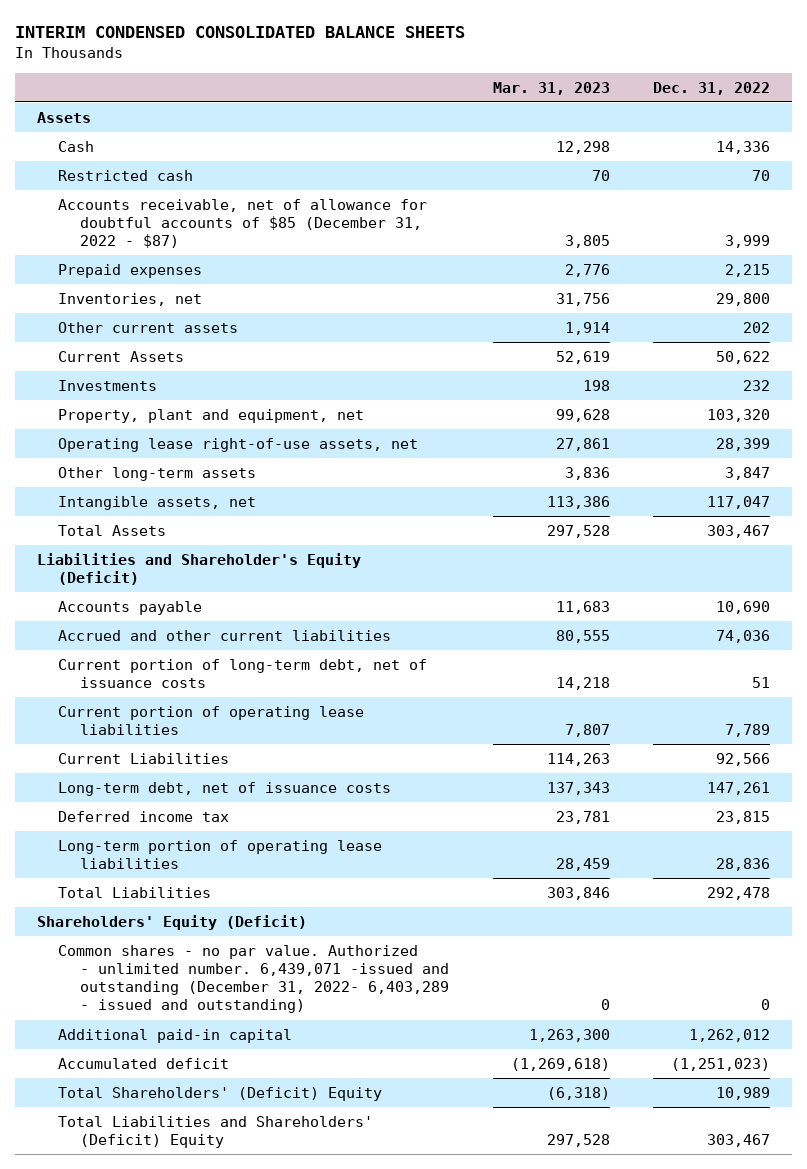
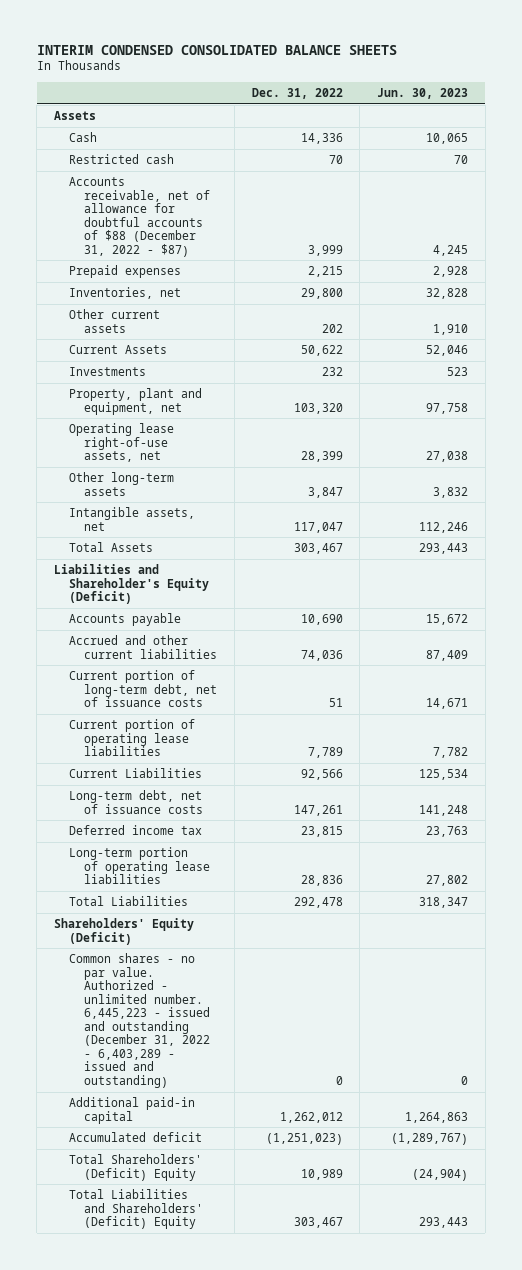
[492,81,610,95] Mar. 31, 2023 -> none
none -> [377,88,469,100] Jun. 30, 2023
[58,198,428,249] Accounts receivable, net of allowance for doubtful accounts of $85 (December 31, 2022 - $87) -> [69,177,211,257] Accounts receivable, net of allowance for doubtful accounts of $88 (December 31, 2022 - $87)
[58,944,450,1014] Common shares - no par value. Authorized - unlimited number. 6,439,071 -issued and outstanding (December 31, 2022- 6,403,289 - issued and outstanding) -> [69,953,211,1088] Common shares - no par value. Authorized - unlimited number. 6,445,223 - issued and outstanding (December 31, 2022 - 6,403,289 - issued and outstanding)

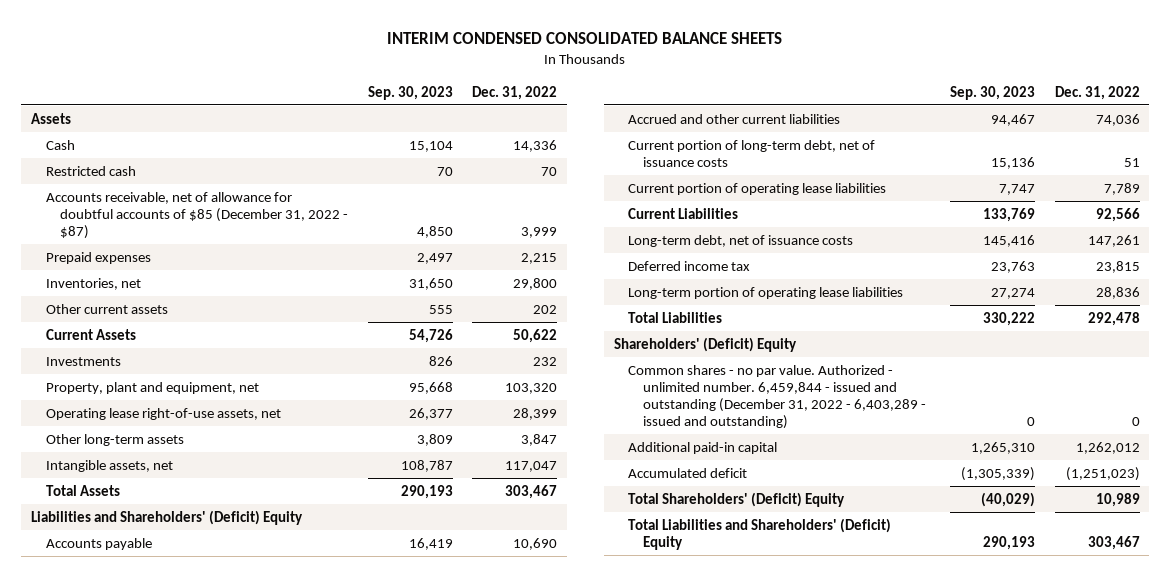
[377,88,469,100] Jun. 30, 2023 -> none
none -> [367,86,453,101] Sep. 30, 2023
[69,177,211,257] Accounts receivable, net of allowance for doubtful accounts of $88 (December 31, 2022 - $87) -> [45,191,349,240] Accounts receivable, net of allowance for doubtful accounts of $85 (December 31, 2022 - $87)
[53,564,210,605] Liabilities and Shareholder's Equity (Deficit) -> [30,509,303,525] Liabilities and Shareholders' (Deficit) Equity
[53,918,194,945] Shareholders' Equity (Deficit) -> [613,336,797,352] Shareholders' (Deficit) Equity
[69,953,211,1088] Common shares - no par value. Authorized - unlimited number. 6,445,223 - issued and outstanding (December 31, 2022 - 6,403,289 - issued and outstanding) -> [628,364,927,430] Common shares - no par value. Authorized - unlimited number. 6,459,844 - issued and outstanding (December 31, 2022 - 6,403,289 - issued and outstanding)

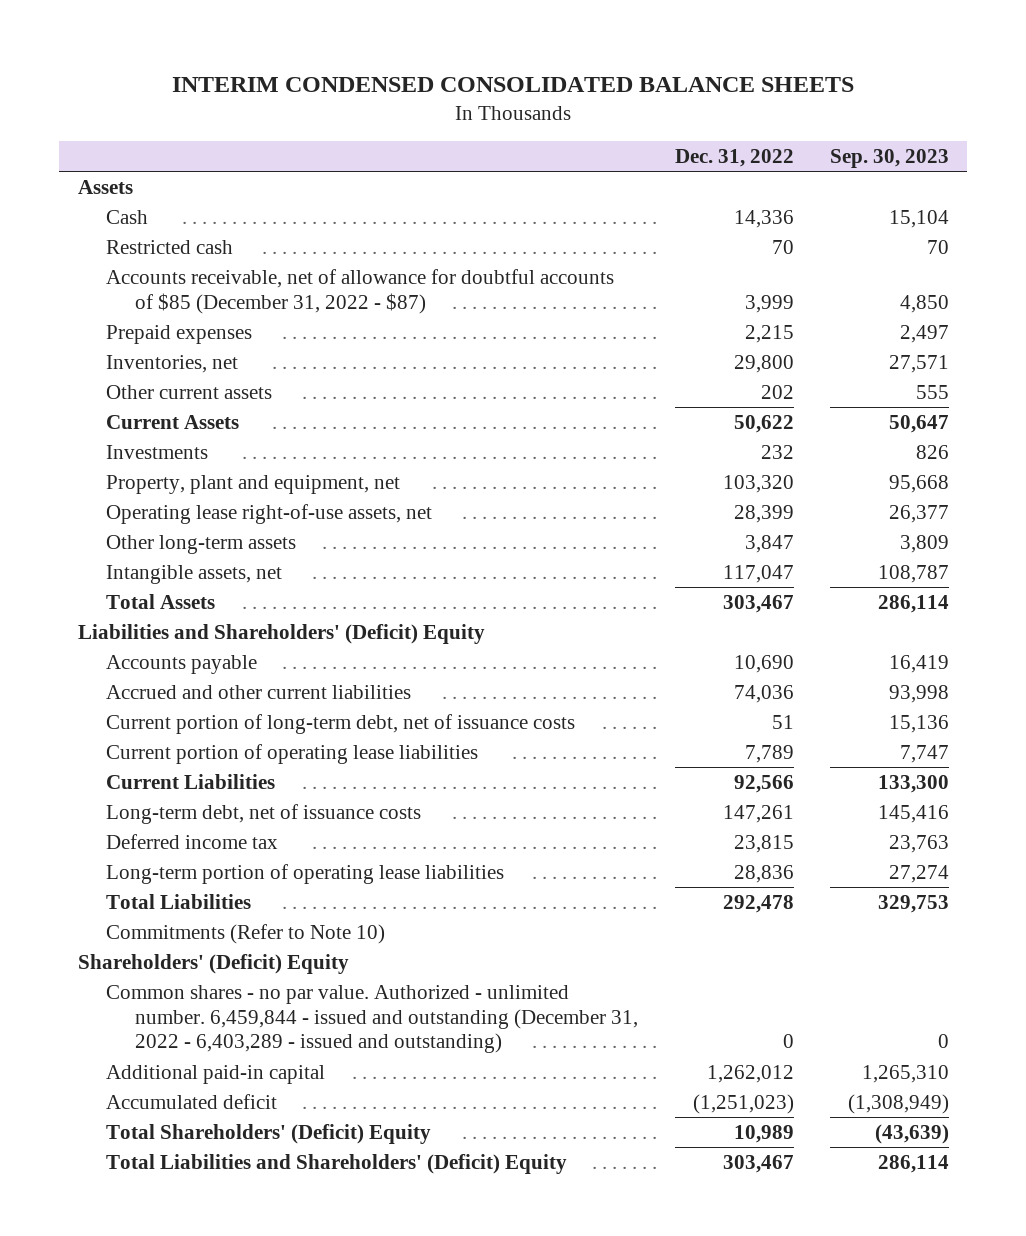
[408,277,453,290] 31,650 -> [888,354,949,373] 27,571
[408,328,453,343] 54,726 -> [888,414,949,433] 50,647
[400,484,453,499] 290,193 -> [877,594,949,613] 286,114
[991,113,1036,126] 94,467 -> [888,684,949,703] 93,998
[983,207,1036,222] 133,769 -> [877,774,949,793] 133,300
[983,311,1036,326] 330,222 -> [877,894,949,913] 329,753
none -> [106,923,386,944] Commitments (Refer to Note 10)
[961,466,1036,481] (1,305,339) -> [847,1093,949,1114] (1,308,949)
[981,491,1036,507] (40,029) -> [874,1123,949,1144] (43,639)
[983,535,1036,550] 290,193 -> [877,1154,949,1173] 286,114

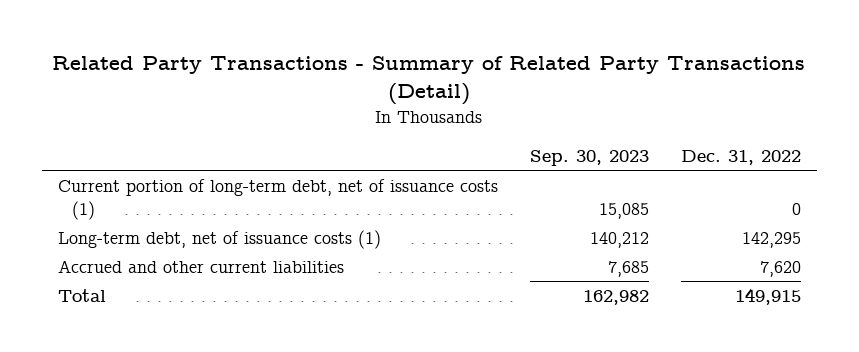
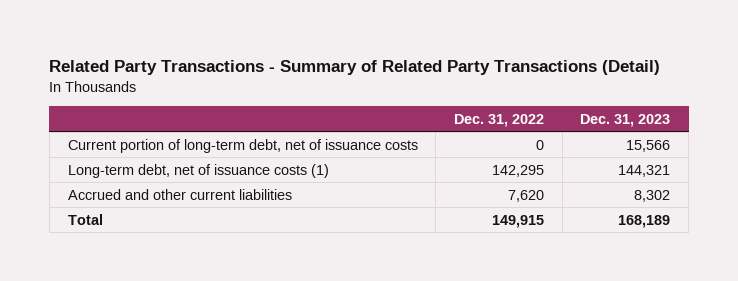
[529,149,649,166] Sep. 30, 2023 -> none
none -> [580,113,671,127] Dec. 31, 2023
[57,179,498,220] Current portion of long-term debt, net of issuance costs (1) -> [67,138,418,153] Current portion of long-term debt, net of issuance costs

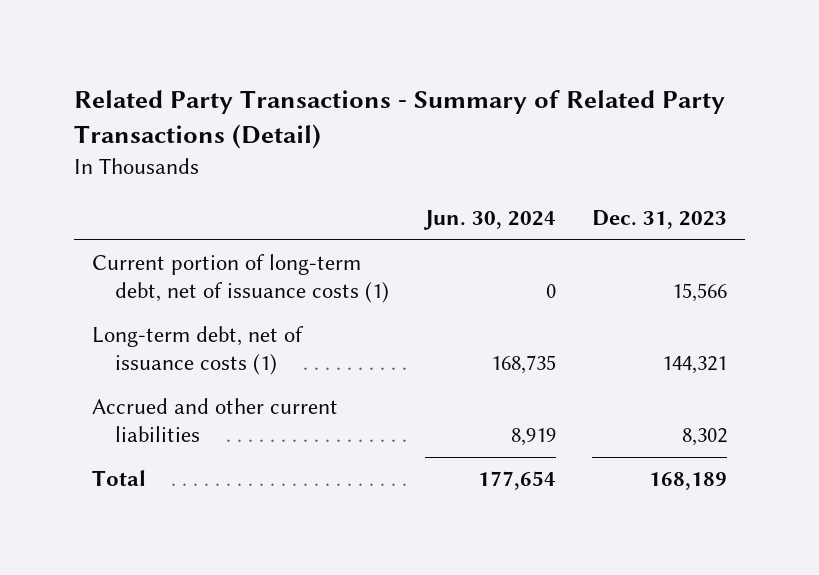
[454,113,545,127] Dec. 31, 2022 -> none
none -> [423,210,557,231] Jun. 30, 2024
[67,138,418,153] Current portion of long-term debt, net of issuance costs -> [91,254,390,304] Current portion of long-term debt, net of issuance costs (1)

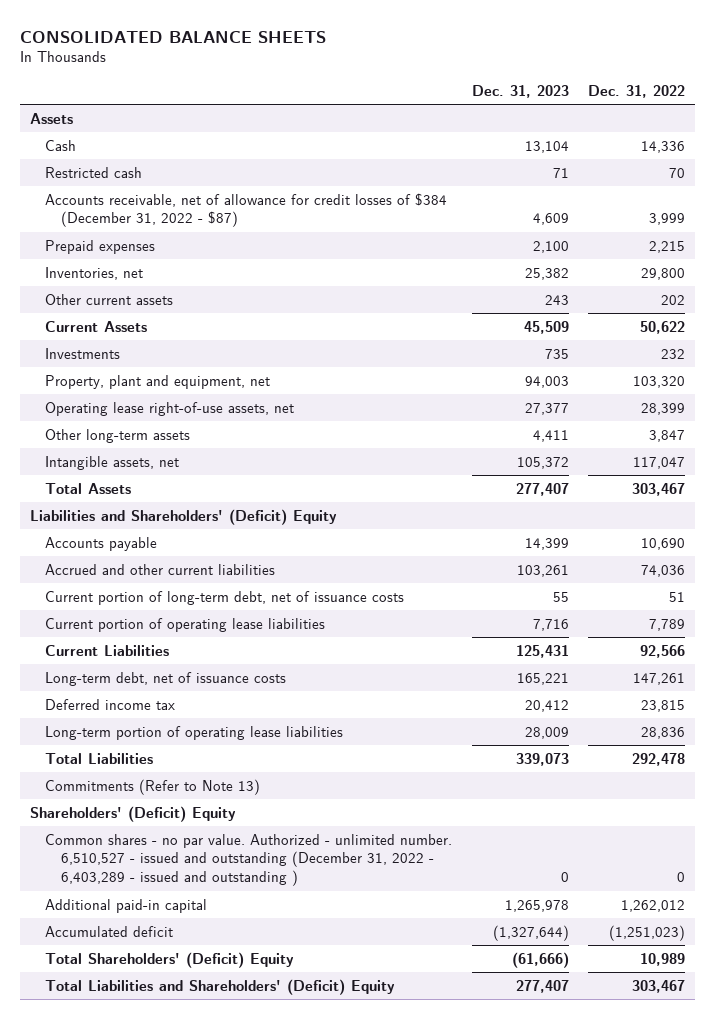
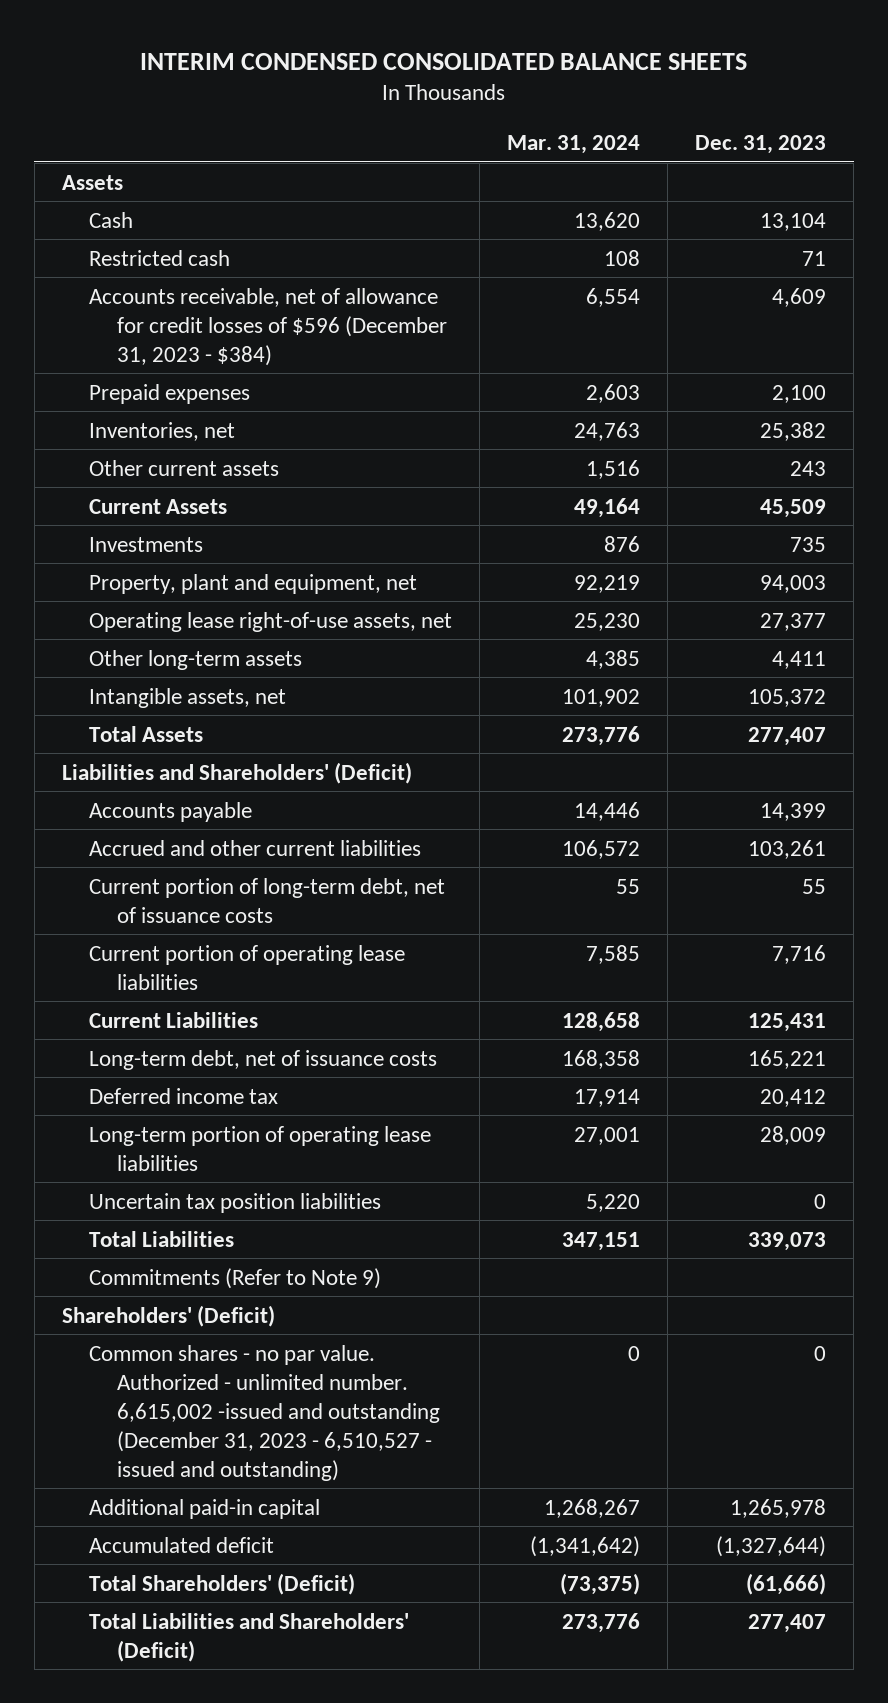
[19,30,326,43] CONSOLIDATED BALANCE SHEETS -> [140,52,748,70] INTERIM CONDENSED CONSOLIDATED BALANCE SHEETS
[588,84,686,98] Dec. 31, 2022 -> none
none -> [507,134,641,154] Mar. 31, 2024
[45,192,448,228] Accounts receivable, net of allowance for credit losses of $384 (December 31, 2022 - $87) -> [89,287,448,366] Accounts receivable, net of allowance for credit losses of $596 (December 31, 2023 - $384)
[29,508,337,525] Liabilities and Shareholders' (Deficit) Equity -> [61,761,412,784] Liabilities and Shareholders' (Deficit)
none -> [89,1192,382,1213] Uncertain tax position liabilities
[45,778,261,795] Commitments (Refer to Note 13) -> [89,1267,382,1289] Commitments (Refer to Note 9)
[29,805,236,822] Shareholders' (Deficit) Equity -> [61,1304,275,1327] Shareholders' (Deficit)
[45,833,453,887] Common shares - no par value. Authorized - unlimited number. 6,510,527 - issued and outstanding (December 31, 2022 - 6,403,289 - issued and outstanding ) -> [89,1344,441,1481] Common shares - no par value. Authorized - unlimited number. 6,615,002 -issued and outstanding (December 31, 2023 - 6,510,527 - issued and outstanding)
[45,951,295,968] Total Shareholders' (Deficit) Equity -> [89,1572,356,1595] Total Shareholders' (Deficit)
[45,978,396,995] Total Liabilities and Shareholders' (Deficit) Equity -> [89,1612,410,1662] Total Liabilities and Shareholders' (Deficit)

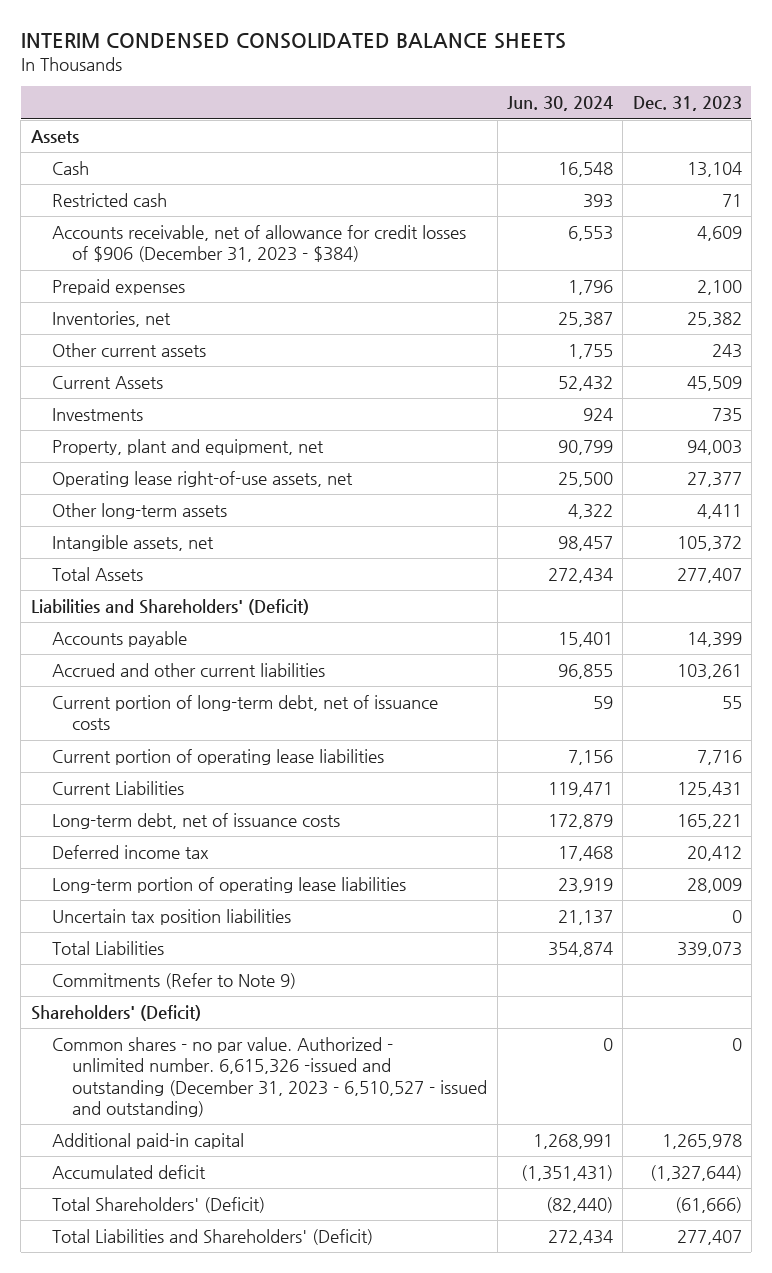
[507,134,641,154] Mar. 31, 2024 -> none
none -> [506,96,613,112] Jun. 30, 2024
[89,287,448,366] Accounts receivable, net of allowance for credit losses of $596 (December 31, 2023 - $384) -> [51,225,466,263] Accounts receivable, net of allowance for credit losses of $906 (December 31, 2023 - $384)
[89,1344,441,1481] Common shares - no par value. Authorized - unlimited number. 6,615,002 -issued and outstanding (December 31, 2023 - 6,510,527 - issued and outstanding) -> [51,1037,488,1118] Common shares - no par value. Authorized - unlimited number. 6,615,326 -issued and outstanding (December 31, 2023 - 6,510,527 - issued and outstanding)

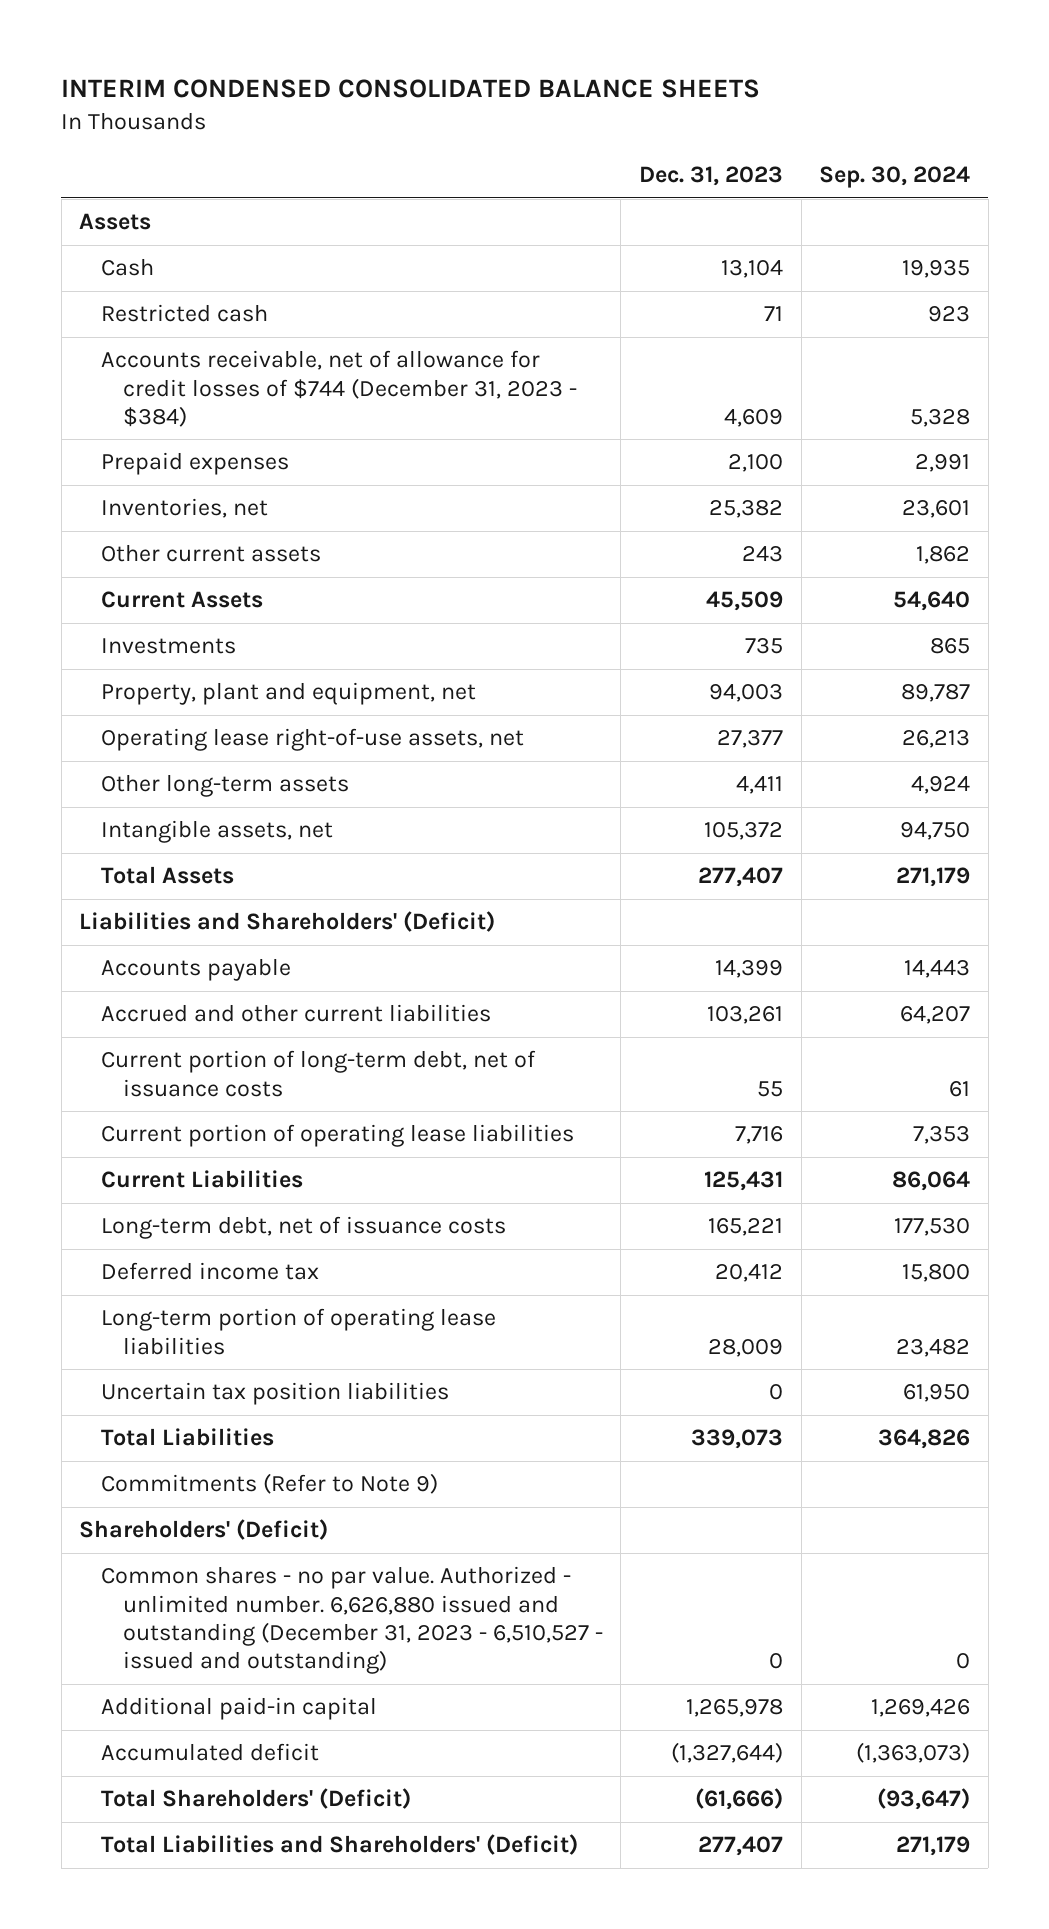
[506,96,613,112] Jun. 30, 2024 -> none
none -> [819,166,971,189] Sep. 30, 2024
[51,225,466,263] Accounts receivable, net of allowance for credit losses of $906 (December 31, 2023 - $384) -> [101,350,577,427] Accounts receivable, net of allowance for credit losses of $744 (December 31, 2023 - $384)
[51,1037,488,1118] Common shares - no par value. Authorized - unlimited number. 6,615,326 -issued and outstanding (December 31, 2023 - 6,510,527 - issued and outstanding) -> [101,1566,603,1674] Common shares - no par value. Authorized - unlimited number. 6,626,880 issued and outstanding (December 31, 2023 - 6,510,527 - issued and outstanding)

